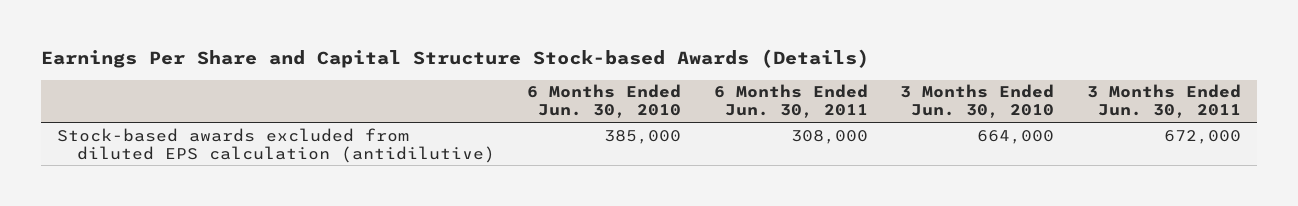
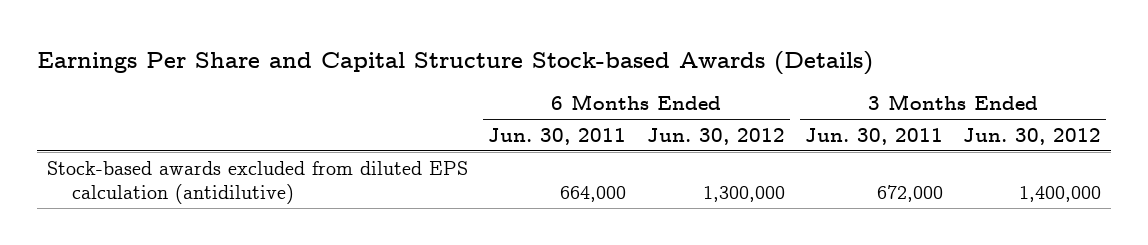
[527,84,682,119] 6 Months Ended Jun. 30, 2010 -> none
[900,84,1055,119] 3 Months Ended Jun. 30, 2010 -> none
none -> [646,127,785,145] Jun. 30, 2012
none -> [962,127,1101,145] Jun. 30, 2012
[790,129,868,144] 308,000 -> [560,185,627,202] 664,000

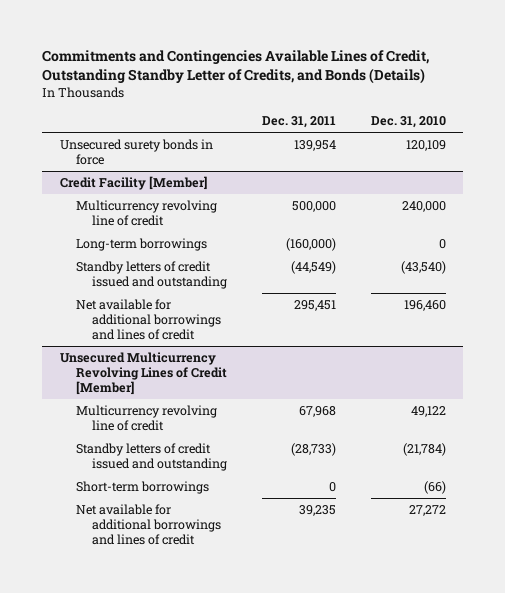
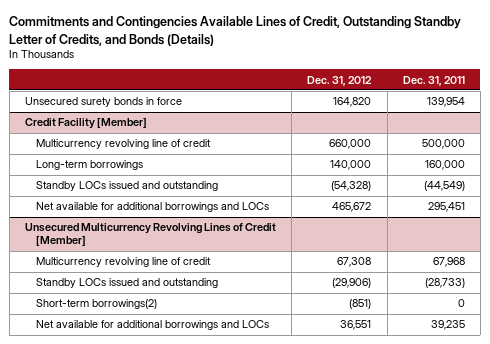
[370,116,446,129] Dec. 31, 2010 -> none
none -> [307,75,373,86] Dec. 31, 2012
[285,238,336,252] (160,000) -> [424,160,465,171] 160,000
[76,261,228,290] Standby letters of credit issued and outstanding -> [35,181,218,192] Standby LOCs issued and outstanding
[76,299,222,341] Net available for additional borrowings and lines of credit -> [35,202,269,213] Net available for additional borrowings and LOCs
[76,443,228,472] Standby letters of credit issued and outstanding -> [35,278,218,289] Standby LOCs issued and outstanding
[76,481,210,495] Short-term borrowings -> [35,299,157,310] Short-term borrowings(2)
[76,504,222,546] Net available for additional borrowings and lines of credit -> [35,320,269,331] Net available for additional borrowings and LOCs

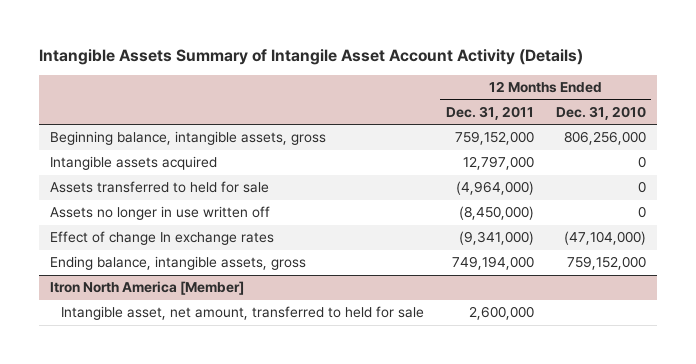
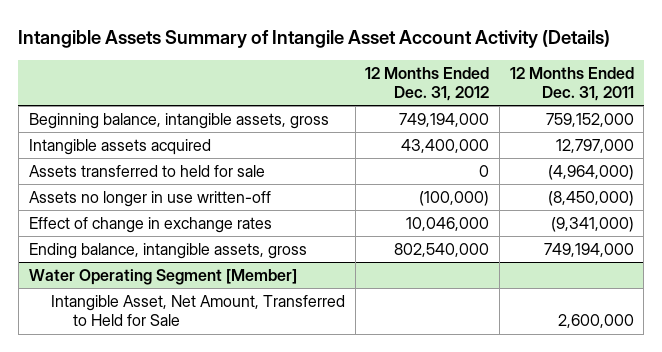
[555,105,646,120] Dec. 31, 2010 -> none
none -> [365,66,490,102] 12 Months Ended Dec. 31, 2012
[50,206,271,221] Assets no longer in use written off -> [28,191,271,208] Assets no longer in use written-off
[50,231,275,246] Effect of change In exchange rates -> [28,217,272,234] Effect of change in exchange rates
[50,281,245,296] Itron North America [Member] -> none
none -> [28,269,297,286] Water Operating Segment [Member]
[61,306,425,321] Intangible asset, net amount, transferred to held for sale -> [50,295,345,327] Intangible Asset, Net Amount, Transferred to Held for Sale

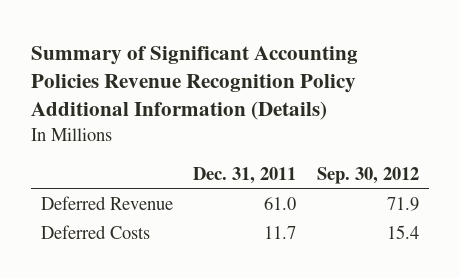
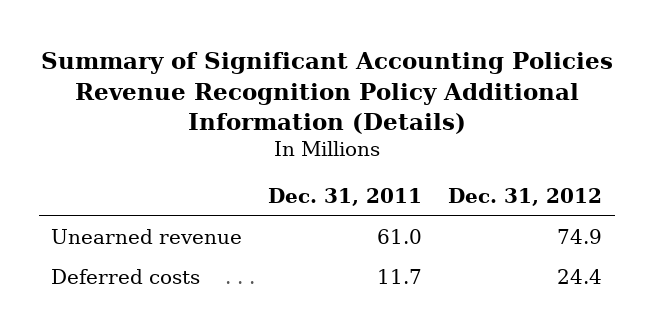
[316,166,419,184] Sep. 30, 2012 -> none
none -> [447,188,602,207] Dec. 31, 2012
[41,195,174,210] Deferred Revenue -> [51,229,243,245] Unearned revenue
[41,224,151,239] Deferred Costs -> [51,269,201,285] Deferred costs

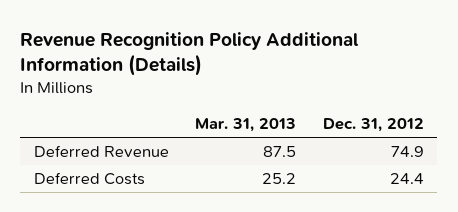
[40,52,613,134] Summary of Significant Accounting Policies Revenue Recognition Policy Additional Information (Details) -> [20,31,360,77] Revenue Recognition Policy Additional Information (Details)
[268,188,423,207] Dec. 31, 2011 -> none
none -> [195,118,297,133] Mar. 31, 2013
[51,229,243,245] Unearned revenue -> [33,145,169,158] Deferred Revenue
[51,269,201,285] Deferred costs -> [33,172,145,186] Deferred Costs

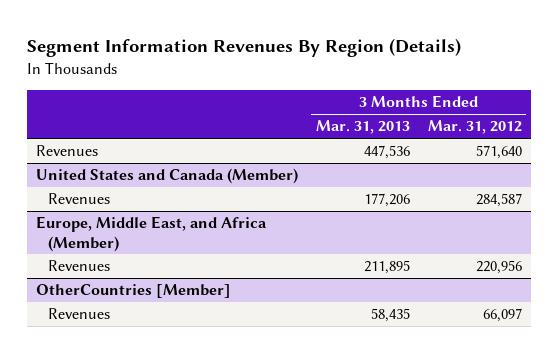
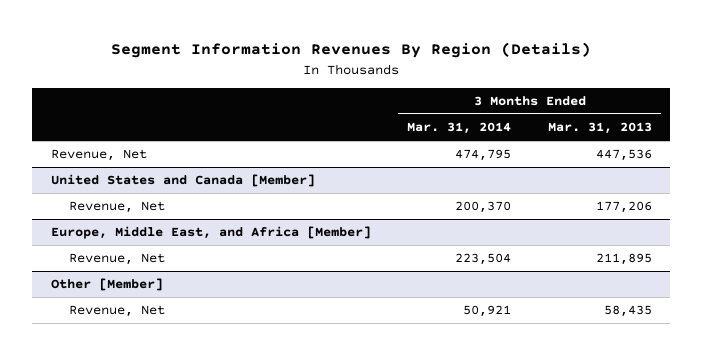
[427,120,522,135] Mar. 31, 2012 -> none
none -> [407,122,512,135] Mar. 31, 2014
[36,284,232,299] OtherCountries [Member] -> none
[36,145,99,157] Revenues -> [50,149,147,162] Revenue, Net
[36,168,299,185] United States and Canada (Member) -> [50,174,315,188] United States and Canada [Member]
[47,193,110,205] Revenues -> [68,201,165,214] Revenue, Net
[36,216,268,252] Europe, Middle East, and Africa (Member) -> [50,226,371,240] Europe, Middle East, and Africa [Member]
[47,260,110,272] Revenues -> [68,253,165,266] Revenue, Net
none -> [50,278,163,292] Other [Member]
[47,308,110,320] Revenues -> [68,305,165,318] Revenue, Net

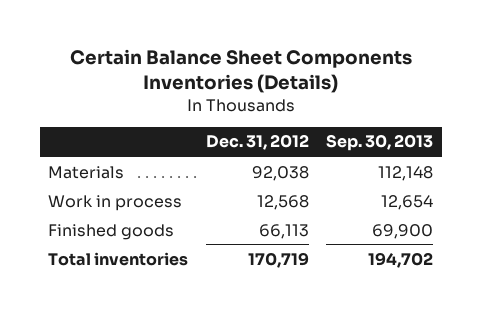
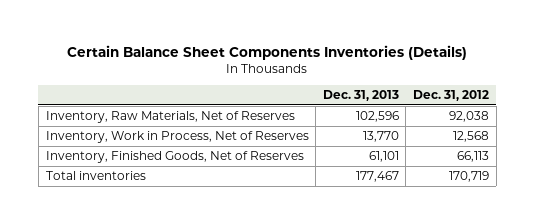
[326,134,434,152] Sep. 30, 2013 -> none
none -> [322,89,399,101] Dec. 31, 2013
[48,165,125,179] Materials -> [45,111,295,124] Inventory, Raw Materials, Net of Reserves
[48,194,183,211] Work in process -> [45,131,309,144] Inventory, Work in Process, Net of Reserves
[48,223,175,240] Finished goods -> [45,151,304,164] Inventory, Finished Goods, Net of Reserves

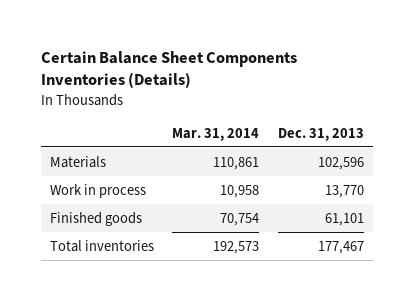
[413,89,490,101] Dec. 31, 2012 -> none
none -> [172,127,260,141] Mar. 31, 2014
[45,111,295,124] Inventory, Raw Materials, Net of Reserves -> [49,155,106,168] Materials
[45,131,309,144] Inventory, Work in Process, Net of Reserves -> [49,183,146,198] Work in process
[45,151,304,164] Inventory, Finished Goods, Net of Reserves -> [49,211,142,226] Finished goods

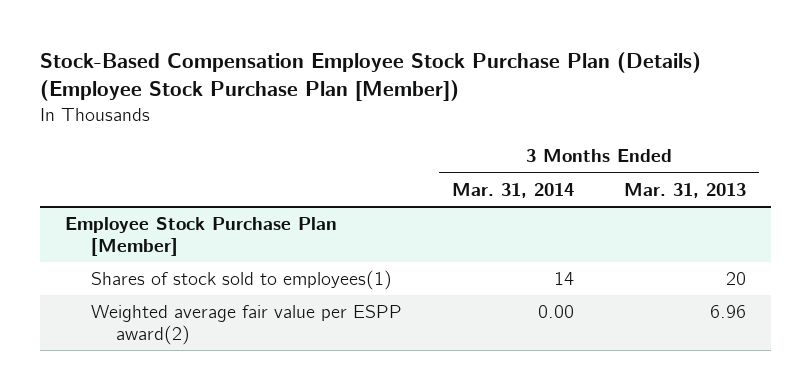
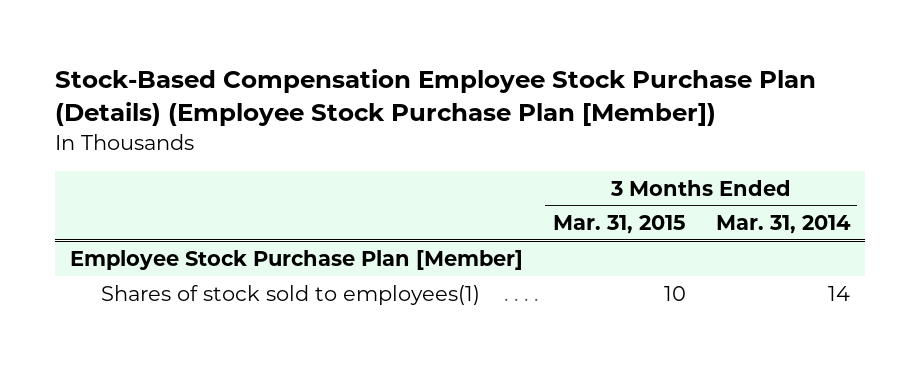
[624,182,747,198] Mar. 31, 2013 -> none
none -> [552,215,686,235] Mar. 31, 2015
[90,304,402,345] Weighted average fair value per ESPP award(2) -> none

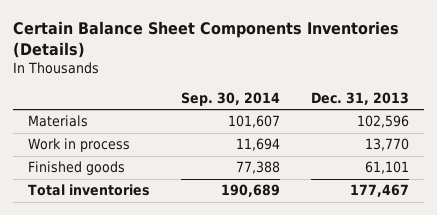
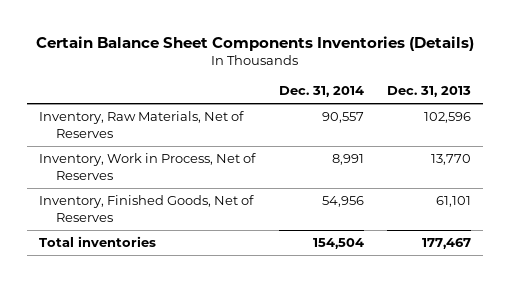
[181,91,281,106] Sep. 30, 2014 -> none
none -> [278,86,364,98] Dec. 31, 2014
[28,115,89,128] Materials -> [39,111,245,138] Inventory, Raw Materials, Net of Reserves
[28,138,131,153] Work in process -> [39,153,257,180] Inventory, Work in Process, Net of Reserves
[28,161,126,176] Finished goods -> [39,195,255,222] Inventory, Finished Goods, Net of Reserves

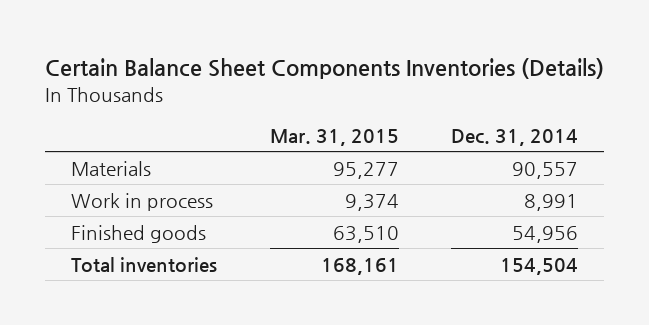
[387,86,472,98] Dec. 31, 2013 -> none
none -> [269,129,399,147] Mar. 31, 2015
[39,111,245,138] Inventory, Raw Materials, Net of Reserves -> [71,160,152,176] Materials
[39,153,257,180] Inventory, Work in Process, Net of Reserves -> [71,192,214,211] Work in process
[39,195,255,222] Inventory, Finished Goods, Net of Reserves -> [71,224,207,243] Finished goods

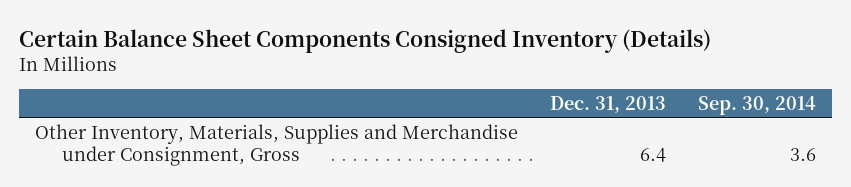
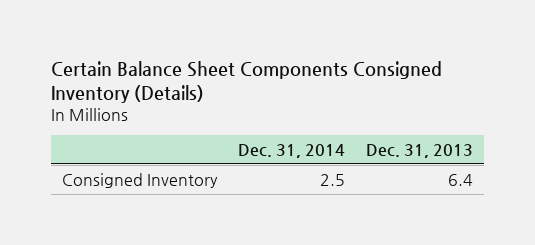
[698,95,817,115] Sep. 30, 2014 -> none
none -> [237,144,345,159] Dec. 31, 2014
[34,123,518,166] Other Inventory, Materials, Supplies and Merchandise under Consignment, Gross -> [61,172,218,188] Consigned Inventory

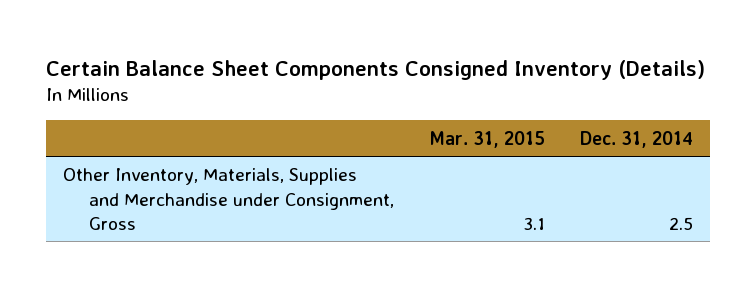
[366,144,474,159] Dec. 31, 2013 -> none
none -> [429,130,546,148] Mar. 31, 2015
[61,172,218,188] Consigned Inventory -> [63,168,395,230] Other Inventory, Materials, Supplies and Merchandise under Consignment, Gross

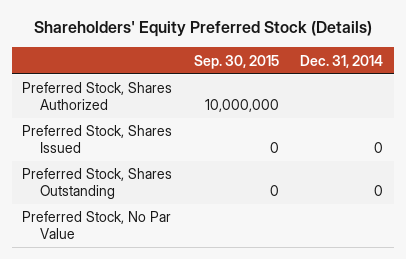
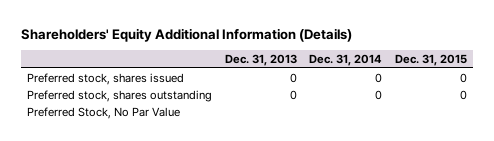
[33,21,372,38] Shareholders' Equity Preferred Stock (Details) -> [20,27,352,42] Shareholders' Equity Additional Information (Details)
[193,54,279,69] Sep. 30, 2015 -> none
none -> [224,53,297,66] Dec. 31, 2013
none -> [394,53,467,66] Dec. 31, 2015
[22,82,173,110] Preferred Stock, Shares Authorized -> none
[22,125,173,153] Preferred Stock, Shares Issued -> [26,72,184,85] Preferred stock, shares issued
[22,168,173,199] Preferred Stock, Shares Outstanding -> [26,89,212,102] Preferred stock, shares outstanding

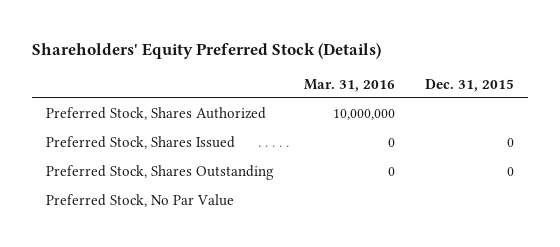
[20,27,352,42] Shareholders' Equity Additional Information (Details) -> [31,42,381,59] Shareholders' Equity Preferred Stock (Details)
[224,53,297,66] Dec. 31, 2013 -> none
[309,53,383,66] Dec. 31, 2014 -> none
none -> [304,78,396,92] Mar. 31, 2016
none -> [46,107,267,121] Preferred Stock, Shares Authorized
[26,72,184,85] Preferred stock, shares issued -> [46,136,236,150] Preferred Stock, Shares Issued
[26,89,212,102] Preferred stock, shares outstanding -> [46,165,275,181] Preferred Stock, Shares Outstanding

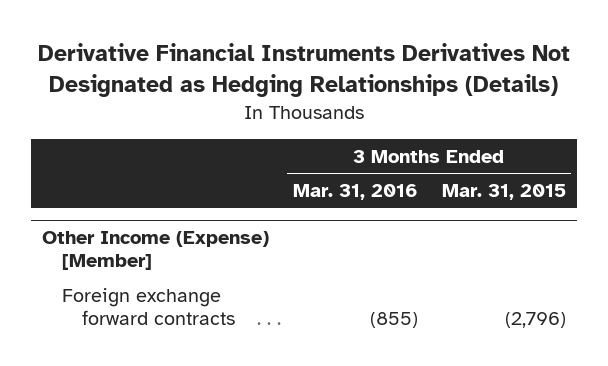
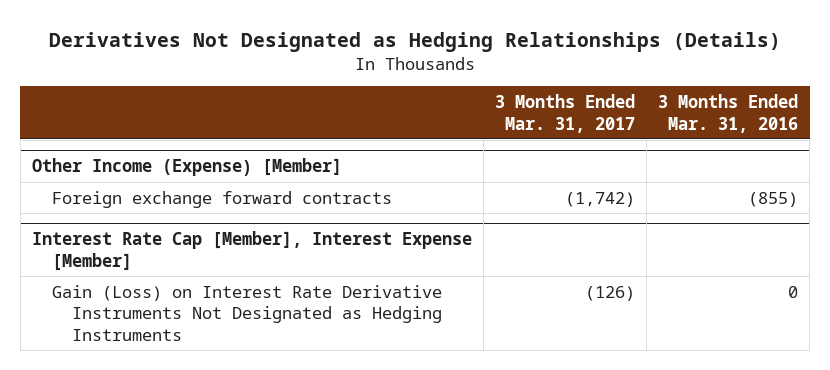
[37,43,570,98] Derivative Financial Instruments Derivatives Not Designated as Hedging Relationships (Details) -> [49,31,782,52] Derivatives Not Designated as Hedging Relationships (Details)
[441,184,566,201] Mar. 31, 2015 -> none
none -> [495,93,636,133] 3 Months Ended Mar. 31, 2017
none -> [31,231,472,271] Interest Rate Cap [Member], Interest Expense [Member]
none -> [52,284,443,341] Gain (Loss) on Interest Rate Derivative Instruments Not Designated as Hedging Instruments

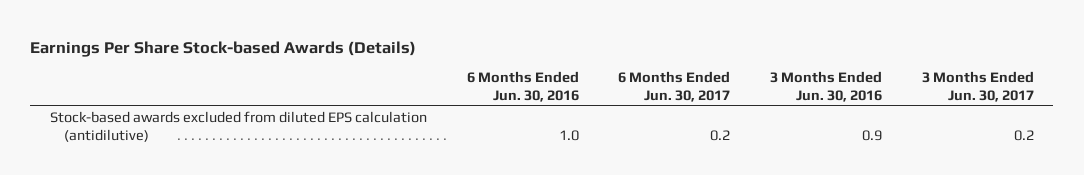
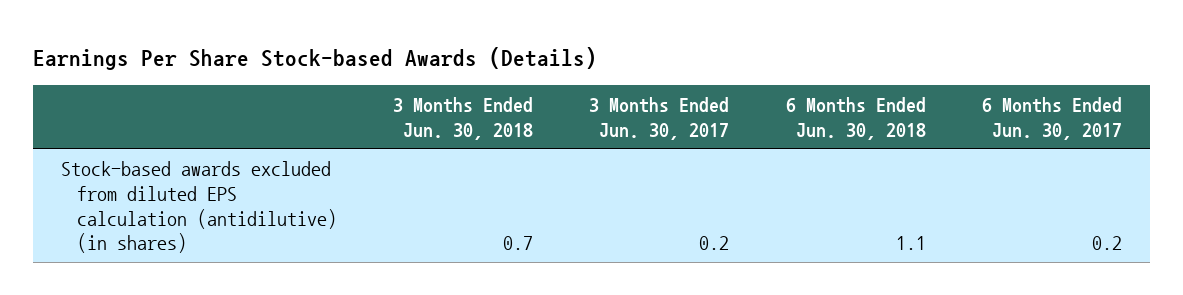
[466,71,579,102] 6 Months Ended Jun. 30, 2016 -> none
[769,71,882,102] 3 Months Ended Jun. 30, 2016 -> none
none -> [393,96,534,140] 3 Months Ended Jun. 30, 2018
none -> [785,96,926,140] 6 Months Ended Jun. 30, 2018
[50,111,428,142] Stock-based awards excluded from diluted EPS calculation (antidilutive) -> [61,160,338,254] Stock-based awards excluded from diluted EPS calculation (antidilutive) (in shares)

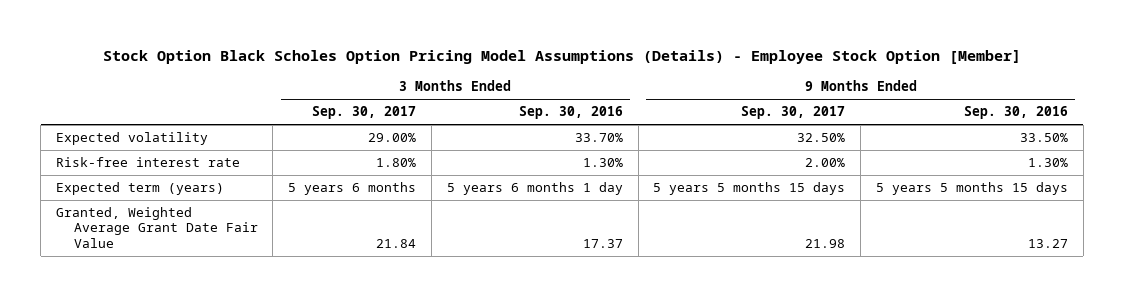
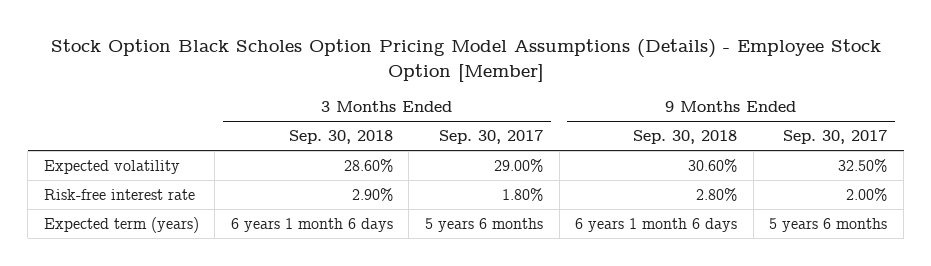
[518,106,623,120] Sep. 30, 2016 -> none
[963,106,1068,120] Sep. 30, 2016 -> none
none -> [288,130,393,145] Sep. 30, 2018
none -> [633,130,738,145] Sep. 30, 2018
[56,207,258,248] Granted, Weighted Average Grant Date Fair Value -> none
[653,182,846,196] 5 years 5 months 15 days -> [769,217,888,232] 5 years 6 months

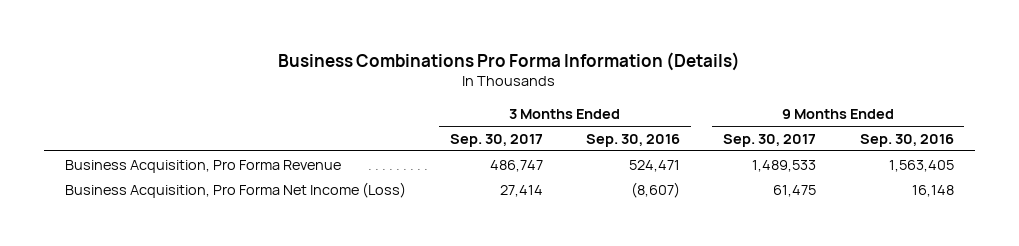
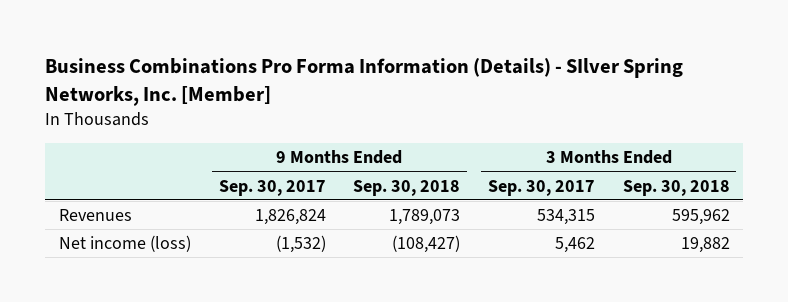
[278,51,741,71] Business Combinations Pro Forma Information (Details) -> [45,57,684,106] Business Combinations Pro Forma Information (Details) - SIlver Spring Networks, Inc. [Member]
[585,133,680,147] Sep. 30, 2016 -> none
[859,133,954,147] Sep. 30, 2016 -> none
none -> [353,179,461,196] Sep. 30, 2018
none -> [622,179,730,196] Sep. 30, 2018
[65,159,342,173] Business Acquisition, Pro Forma Revenue -> none
none -> [58,209,132,222] Revenues
[65,181,407,198] Business Acquisition, Pro Forma Net Income (Loss) -> [58,235,191,253] Net income (loss)
[499,184,543,197] 27,414 -> [554,237,595,254] 5,462
[773,184,817,197] 61,475 -> [275,235,326,254] (1,532)

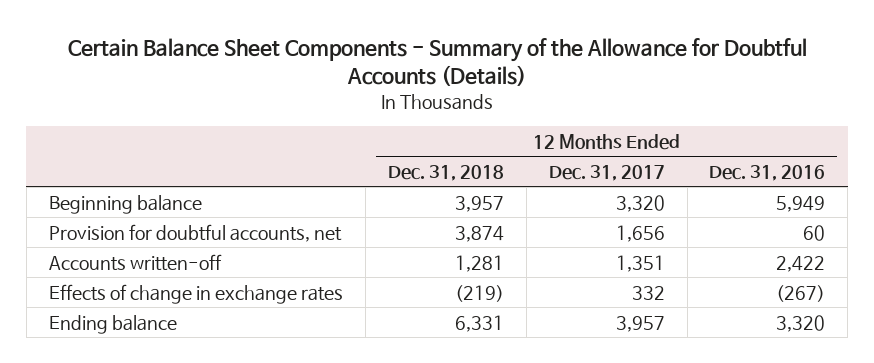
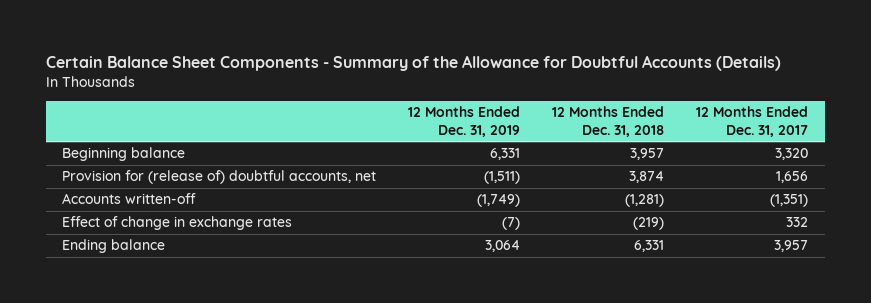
[709,164,826,181] Dec. 31, 2016 -> none
none -> [408,106,521,137] 12 Months Ended Dec. 31, 2019
[48,223,342,242] Provision for doubtful accounts, net -> [62,170,377,185] Provision for (release of) doubtful accounts, net
[454,254,504,272] 1,281 -> [625,194,665,208] (1,281)
[615,254,665,272] 1,351 -> [770,194,809,208] (1,351)
[48,283,343,304] Effects of change in exchange rates -> [62,216,293,231] Effect of change in exchange rates

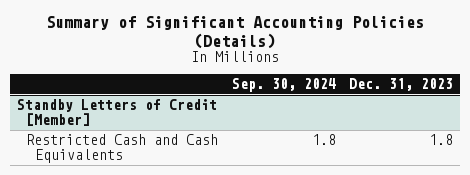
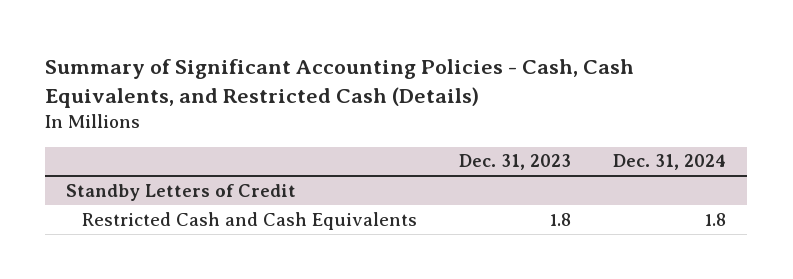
[45,16,424,49] Summary of Significant Accounting Policies (Details) -> [45,59,635,108] Summary of Significant Accounting Policies - Cash, Cash Equivalents, and Restricted Cash (Details)
[231,78,336,93] Sep. 30, 2024 -> none
none -> [613,154,727,171] Dec. 31, 2024
[16,99,217,127] Standby Letters of Credit [Member] -> [66,183,297,201] Standby Letters of Credit

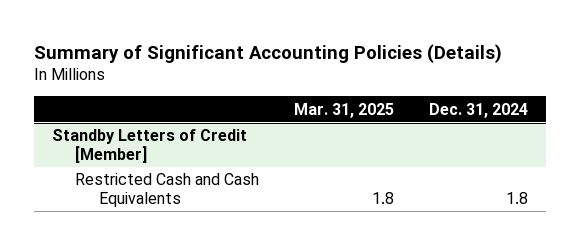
[45,59,635,108] Summary of Significant Accounting Policies - Cash, Cash Equivalents, and Restricted Cash (Details) -> [34,43,503,63] Summary of Significant Accounting Policies (Details)
[459,154,572,171] Dec. 31, 2023 -> none
none -> [294,102,395,118] Mar. 31, 2025
[66,183,297,201] Standby Letters of Credit -> [51,129,247,164] Standby Letters of Credit [Member]

